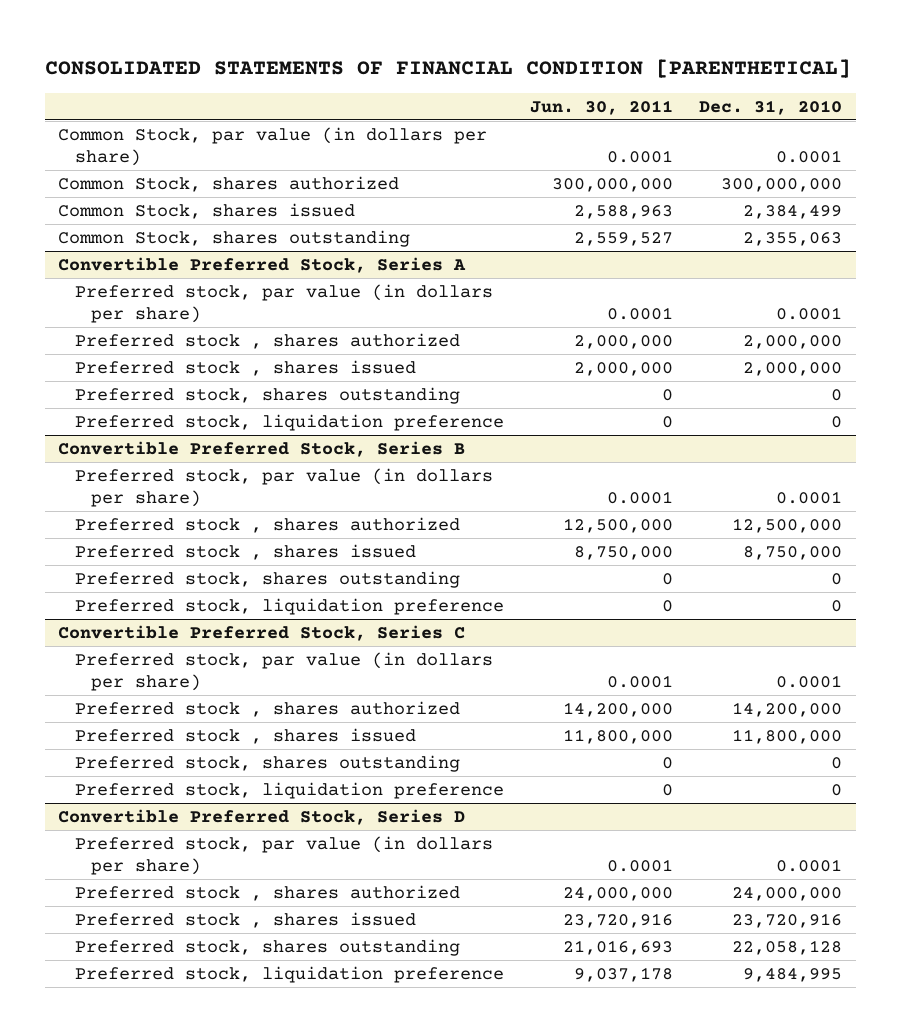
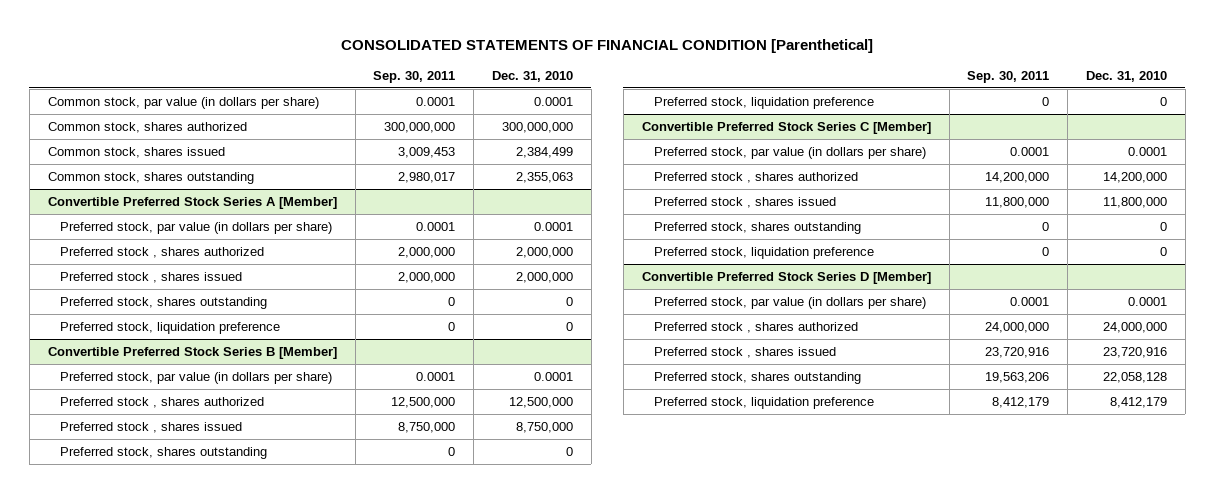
[45,59,852,79] CONSOLIDATED STATEMENTS OF FINANCIAL CONDITION [PARENTHETICAL] -> [341,38,874,53] CONSOLIDATED STATEMENTS OF FINANCIAL CONDITION [Parenthetical]
[530,99,674,115] Jun. 30, 2011 -> none
none -> [373,70,456,83] Sep. 30, 2011
[58,126,488,167] Common Stock, par value (in dollars per share) -> [47,97,319,110] Common stock, par value (in dollars per share)
[58,175,400,192] Common Stock, shares authorized -> [47,122,247,134] Common stock, shares authorized
[58,202,356,219] Common Stock, shares issued -> [47,147,225,159] Common stock, shares issued
[58,229,411,247] Common Stock, shares outstanding -> [47,172,254,185] Common stock, shares outstanding
[58,256,467,273] Convertible Preferred Stock, Series A -> [47,197,337,210] Convertible Preferred Stock Series A [Member]
[58,440,466,457] Convertible Preferred Stock, Series B -> [47,347,337,360] Convertible Preferred Stock Series B [Member]
[58,624,466,641] Convertible Preferred Stock, Series C -> [641,122,931,135] Convertible Preferred Stock Series C [Member]
[58,808,466,825] Convertible Preferred Stock, Series D -> [641,272,931,285] Convertible Preferred Stock Series D [Member]
[743,967,843,982] 9,484,995 -> [1109,397,1167,409] 8,412,179

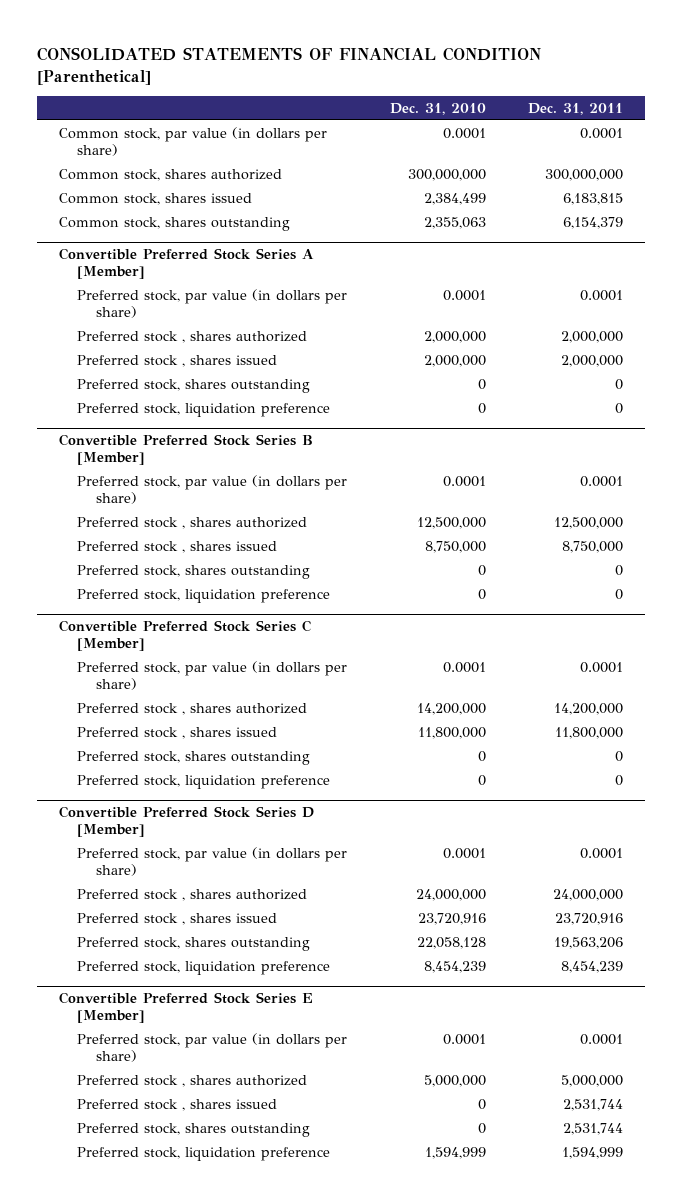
[373,70,456,83] Sep. 30, 2011 -> none
none -> [528,102,624,115] Dec. 31, 2011
[1109,397,1167,409] 8,412,179 -> [423,960,486,973] 8,454,239
none -> [58,992,313,1024] Convertible Preferred Stock Series E [Member]
none -> [77,1032,348,1062] Preferred stock, par value (in dollars per share)
none -> [77,1074,308,1087] Preferred stock , shares authorized
none -> [77,1098,278,1111] Preferred stock , shares issued
none -> [77,1122,311,1137] Preferred stock, shares outstanding
none -> [77,1146,331,1161] Preferred stock, liquidation preference

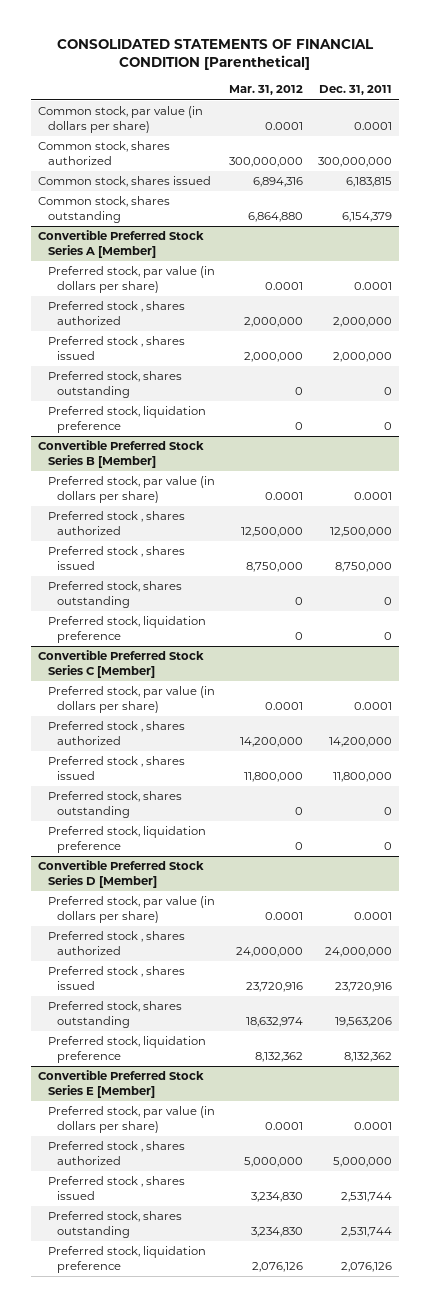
[389,102,486,115] Dec. 31, 2010 -> none
none -> [229,85,304,96] Mar. 31, 2012
[561,960,624,973] 8,454,239 -> [343,1052,392,1063] 8,132,362
[562,1146,624,1159] 1,594,999 -> [340,1262,392,1273] 2,076,126

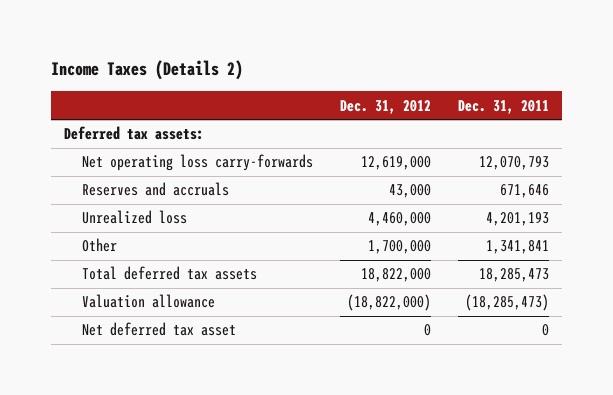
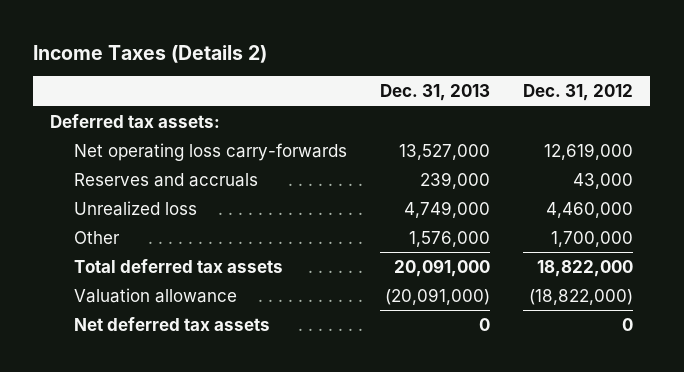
[457,99,549,114] Dec. 31, 2011 -> none
none -> [380,84,491,102] Dec. 31, 2013
[82,322,237,337] Net deferred tax asset -> [73,316,270,331] Net deferred tax assets

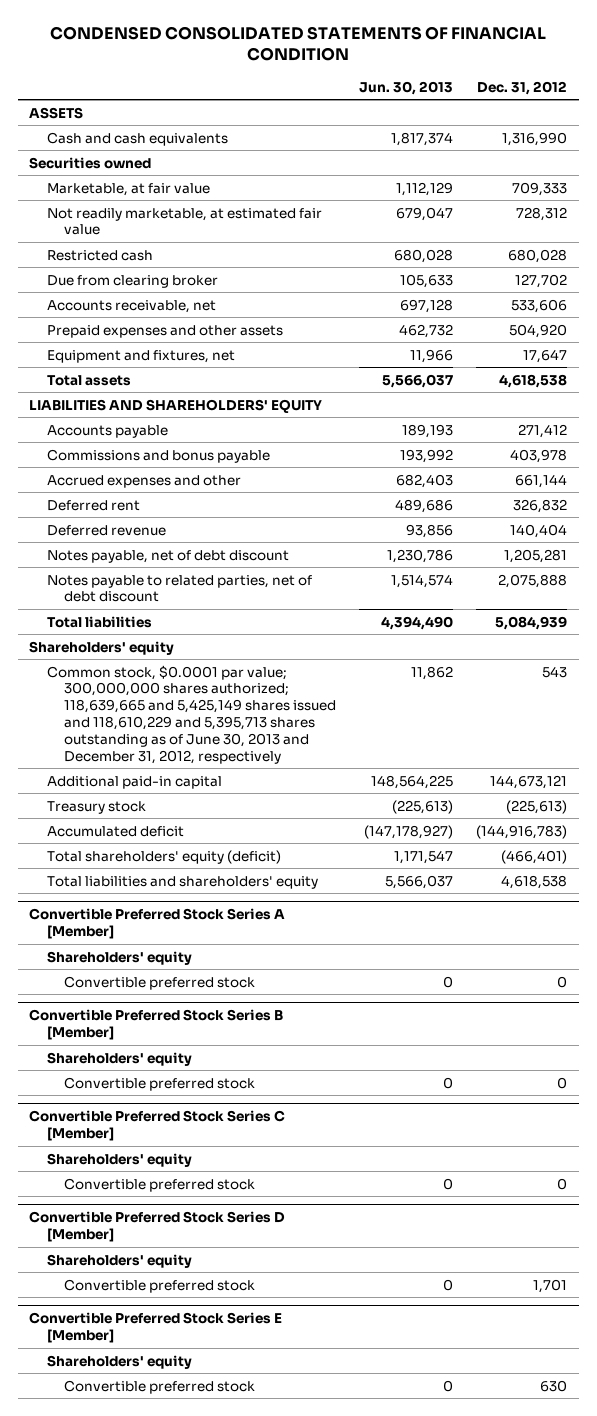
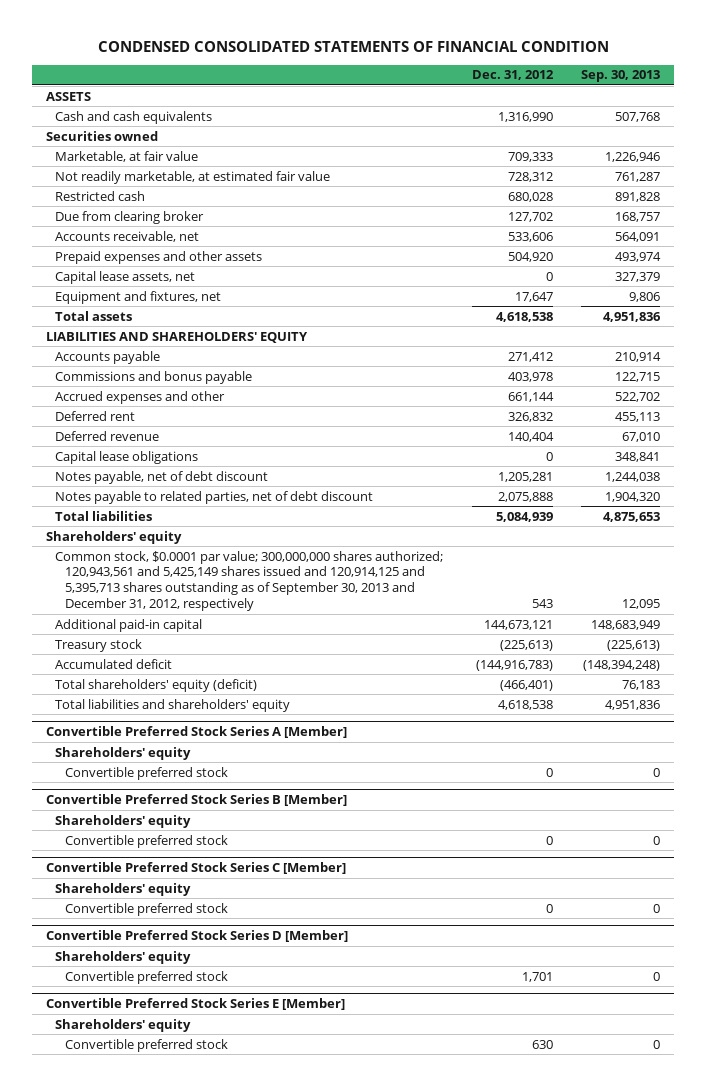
[359,80,454,95] Jun. 30, 2013 -> none
none -> [581,70,661,83] Sep. 30, 2013
none -> [55,270,196,284] Capital lease assets, net
none -> [55,450,199,464] Capital lease obligations
[46,664,337,764] Common stock, $0.0001 par value; 300,000,000 shares authorized; 118,639,665 and 5,425,149 shares issued and 118,610,229 and 5,395,713 shares outstanding as of June 30, 2013 and December 31, 2012, respectively -> [55,550,444,612] Common stock, $0.0001 par value; 300,000,000 shares authorized; 120,943,561 and 5,425,149 shares issued and 120,914,125 and 5,395,713 shares outstanding as of September 30, 2013 and December 31, 2012, respectively

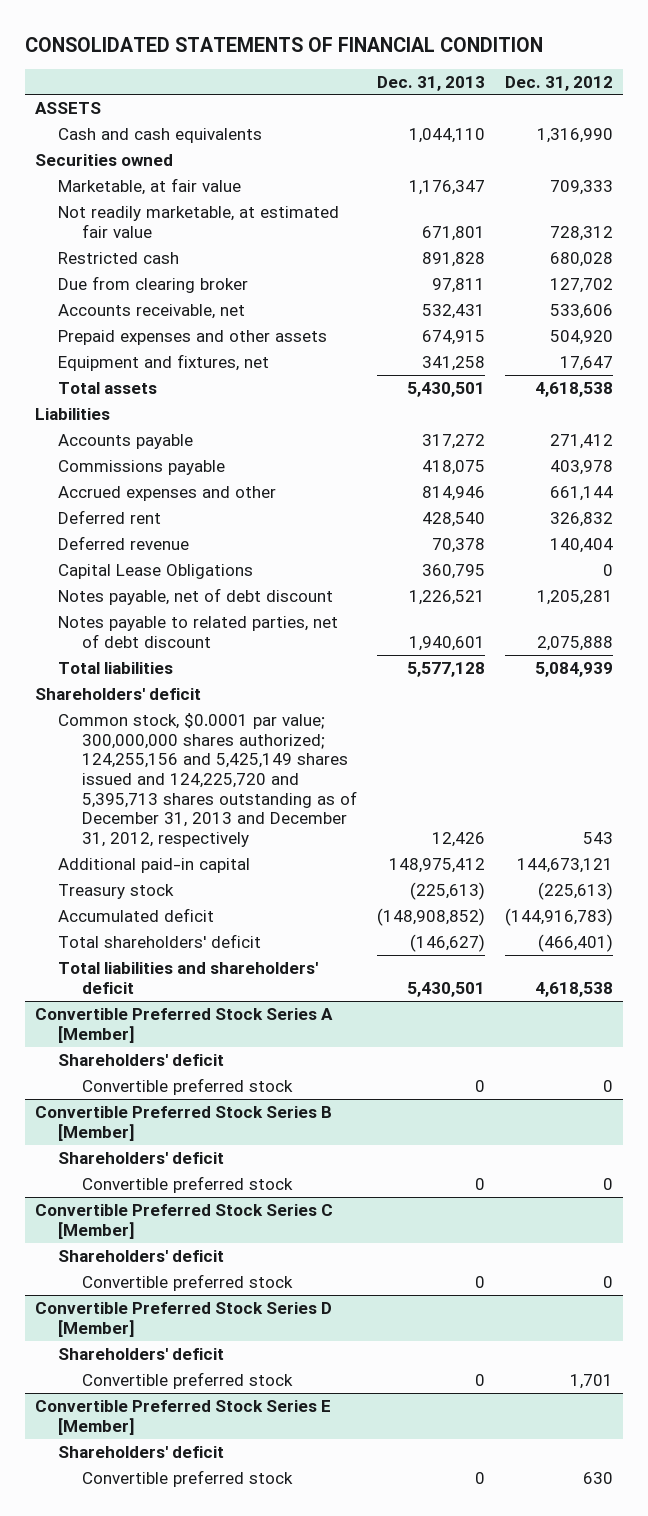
[98,40,610,52] CONDENSED CONSOLIDATED STATEMENTS OF FINANCIAL CONDITION -> [25,36,544,52] CONSOLIDATED STATEMENTS OF FINANCIAL CONDITION
[581,70,661,83] Sep. 30, 2013 -> none
none -> [376,75,485,91] Dec. 31, 2013
[55,270,196,284] Capital lease assets, net -> none
[46,331,309,343] LIABILITIES AND SHAREHOLDERS' EQUITY -> none
none -> [35,407,111,420] Liabilities
[55,370,253,384] Commissions and bonus payable -> [58,459,226,475] Commissions payable
[55,450,199,464] Capital lease obligations -> [58,563,254,579] Capital Lease Obligations
[46,530,183,544] Shareholders' equity -> [35,687,202,700] Shareholders' deficit
[55,550,444,612] Common stock, $0.0001 par value; 300,000,000 shares authorized; 120,943,561 and 5,425,149 shares issued and 120,914,125 and 5,395,713 shares outstanding as of September 30, 2013 and December 31, 2012, respectively -> [58,712,357,848] Common stock, $0.0001 par value; 300,000,000 shares authorized; 124,255,156 and 5,425,149 shares issued and 124,225,720 and 5,395,713 shares outstanding as of December 31, 2013 and December 31, 2012, respectively
[55,678,258,692] Total shareholders' equity (deficit) -> [58,933,262,948] Total shareholders' deficit
[55,698,291,712] Total liabilities and shareholders' equity -> [58,961,319,994] Total liabilities and shareholders' deficit
[55,746,192,760] Shareholders' equity -> [58,1053,225,1066] Shareholders' deficit
[55,814,192,828] Shareholders' equity -> [58,1151,225,1164] Shareholders' deficit
[55,882,192,896] Shareholders' equity -> [58,1249,225,1262] Shareholders' deficit
[55,950,192,964] Shareholders' equity -> [58,1347,225,1360] Shareholders' deficit
[55,1018,192,1032] Shareholders' equity -> [58,1445,225,1458] Shareholders' deficit

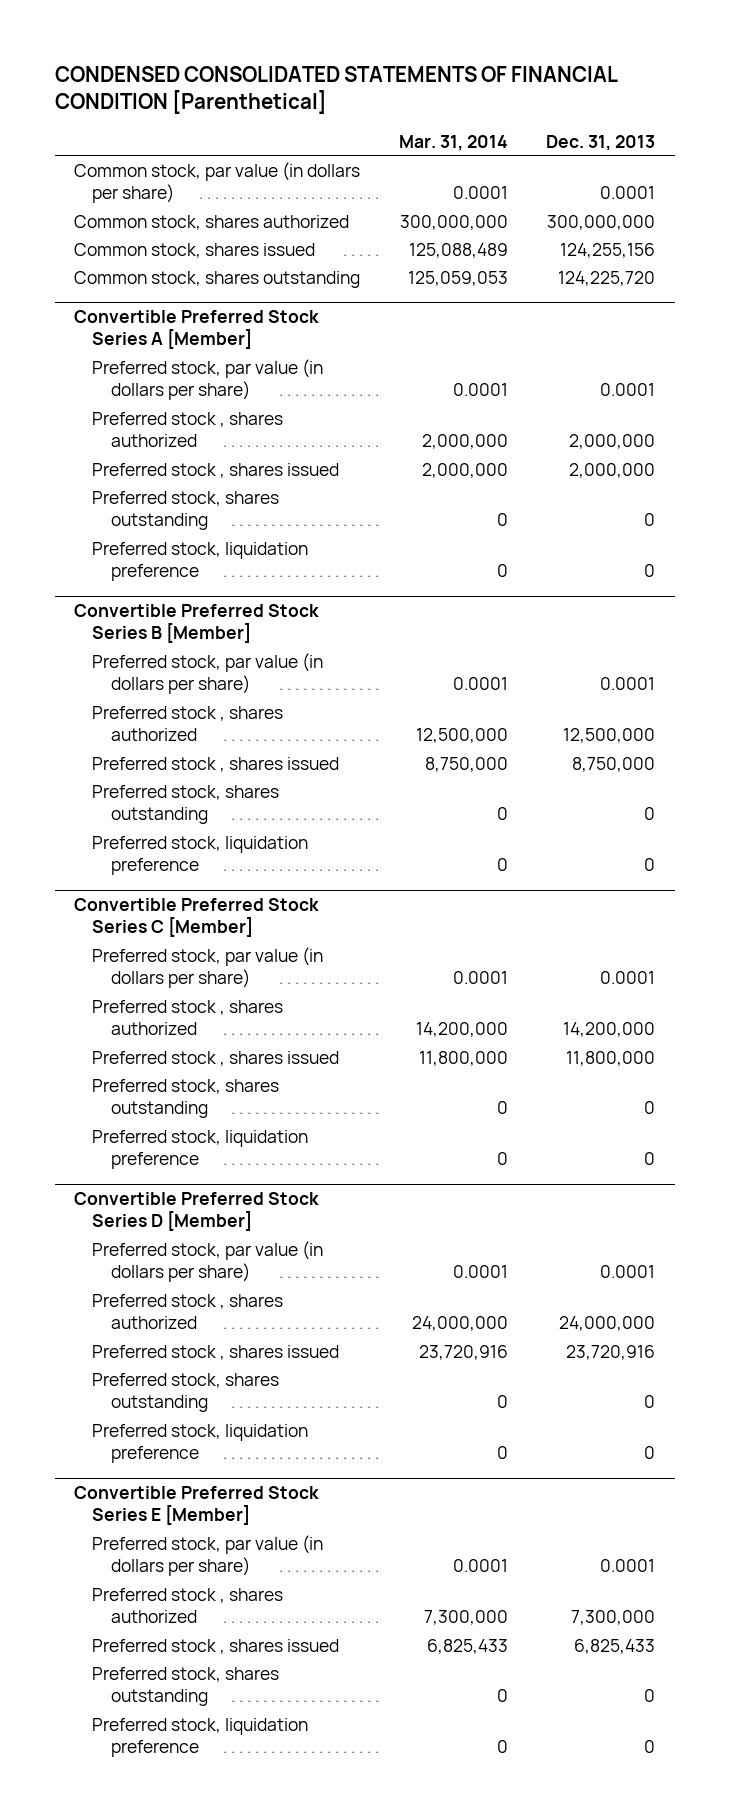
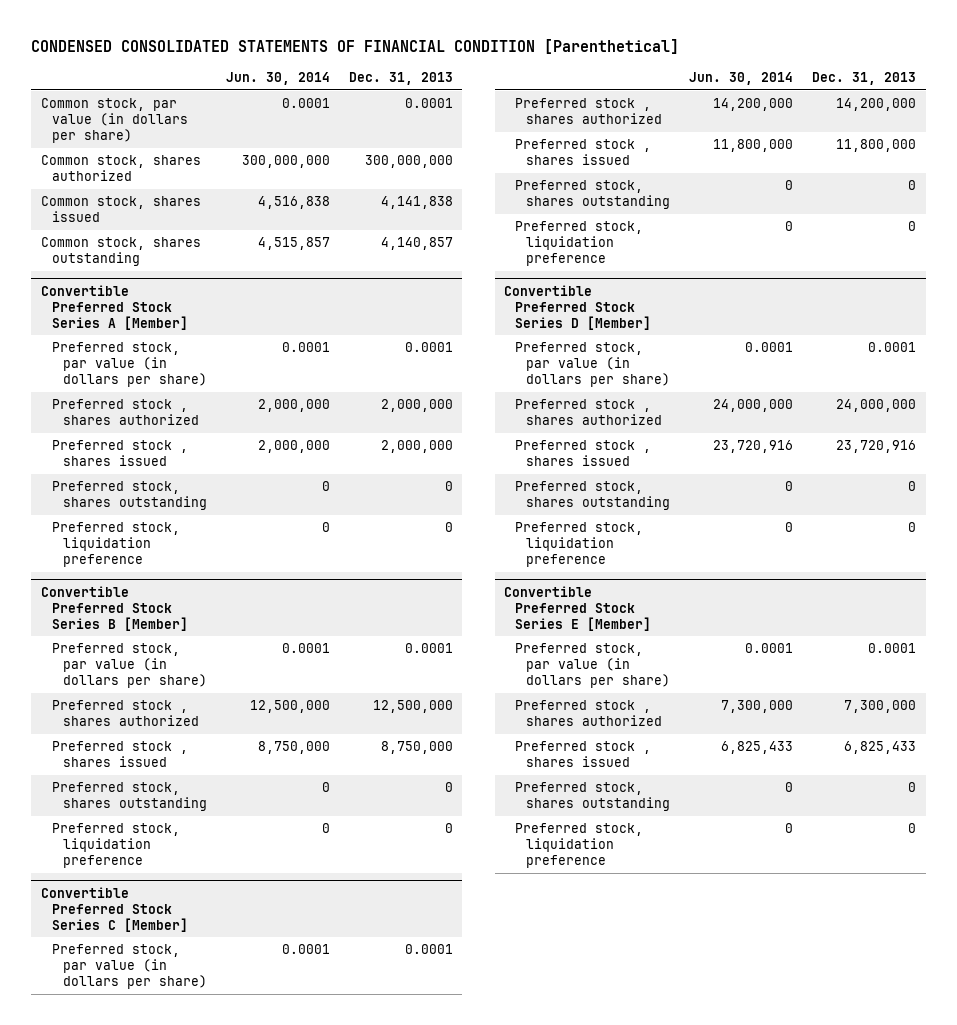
[398,134,508,151] Mar. 31, 2014 -> none
none -> [225,71,330,85] Jun. 30, 2014
[560,242,656,258] 124,255,156 -> [380,196,453,210] 4,141,838
[558,270,656,286] 124,225,720 -> [380,237,453,251] 4,140,857

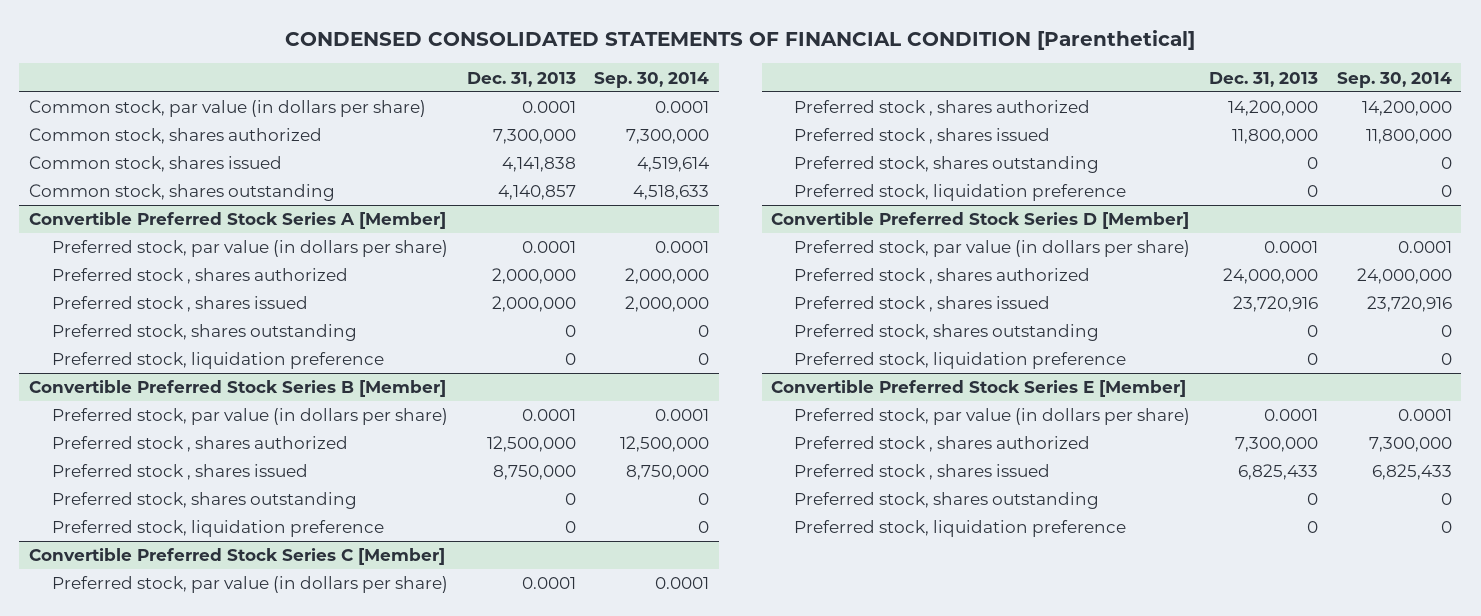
[225,71,330,85] Jun. 30, 2014 -> none
none -> [594,71,710,88] Sep. 30, 2014
[364,155,453,169] 300,000,000 -> [492,129,576,145] 7,300,000

